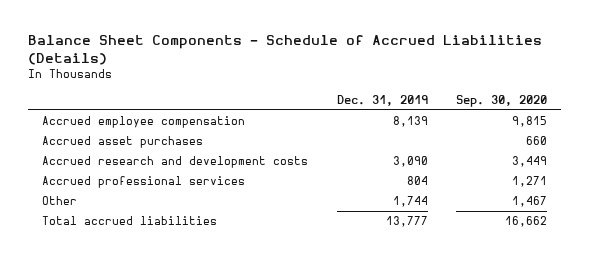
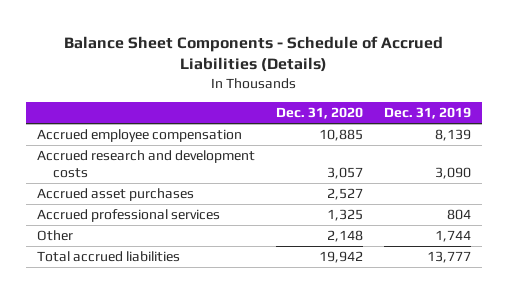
[456,94,548,107] Sep. 30, 2020 -> none
none -> [275,107,363,120] Dec. 31, 2020
[42,136,204,149] Accrued asset purchases -> [36,188,194,202] Accrued asset purchases

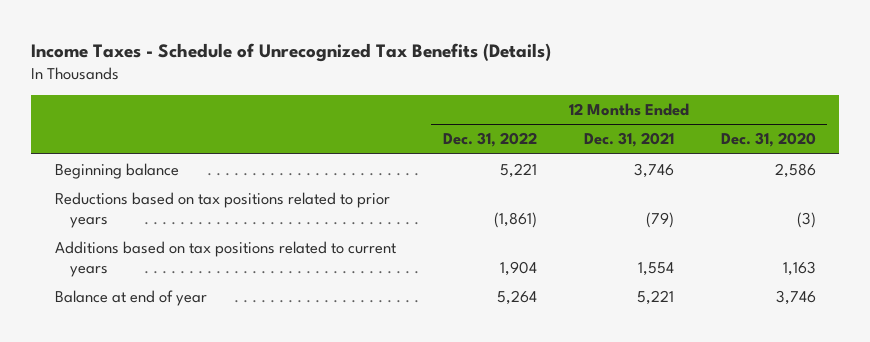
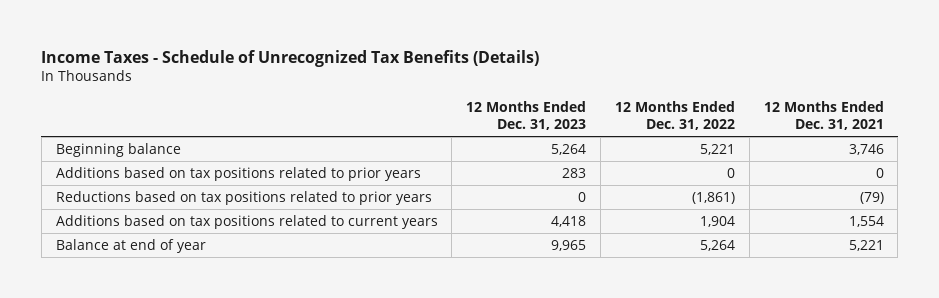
[720,132,816,148] Dec. 31, 2020 -> none
none -> [466,100,587,131] 12 Months Ended Dec. 31, 2023
none -> [55,166,421,181] Additions based on tax positions related to prior years

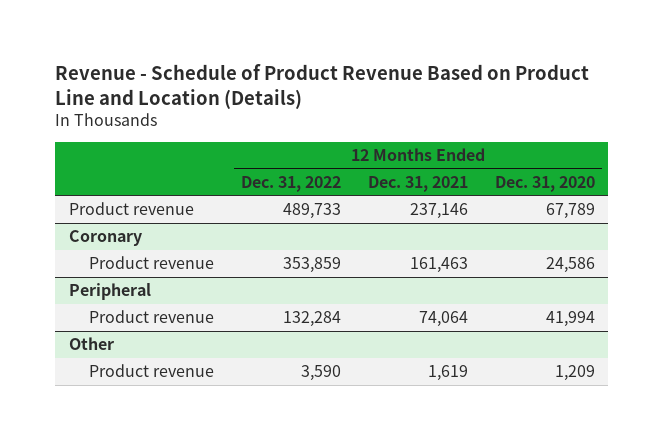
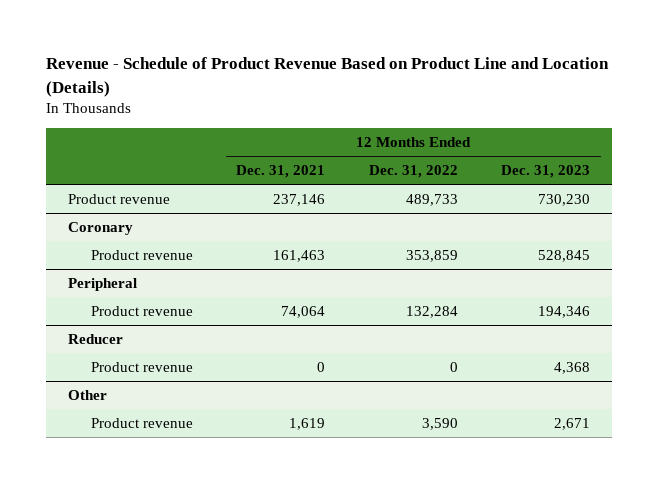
[494,175,595,192] Dec. 31, 2020 -> none
none -> [501,165,591,179] Dec. 31, 2023
none -> [67,334,123,345] Reducer
none -> [90,362,193,373] Product revenue

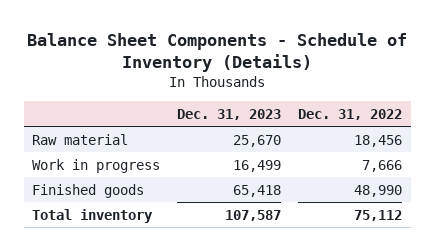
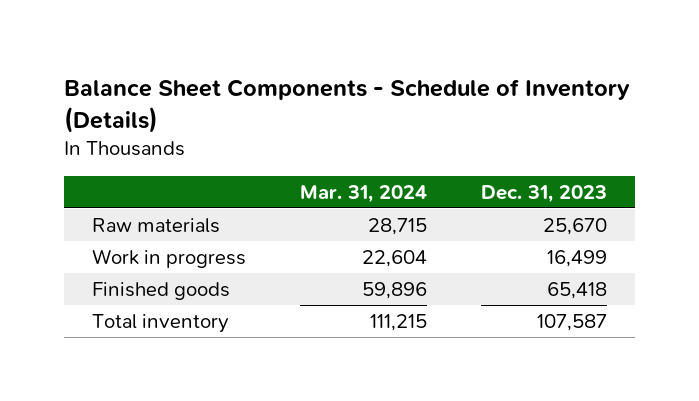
[298,108,403,120] Dec. 31, 2022 -> none
none -> [300,184,428,203] Mar. 31, 2024
[32,133,129,145] Raw material -> [91,217,220,233] Raw materials

